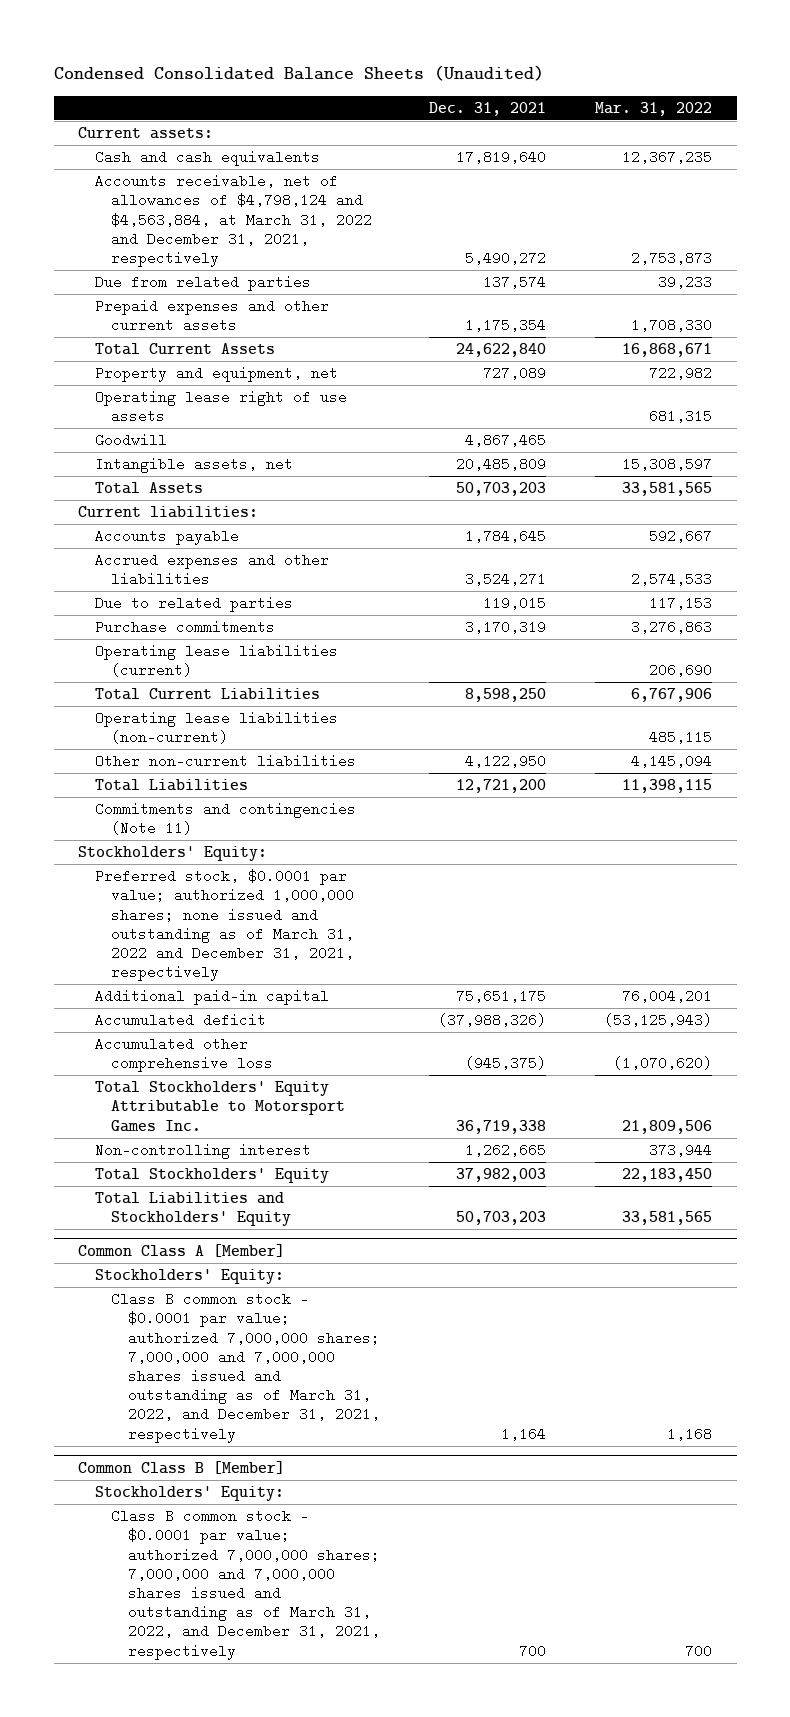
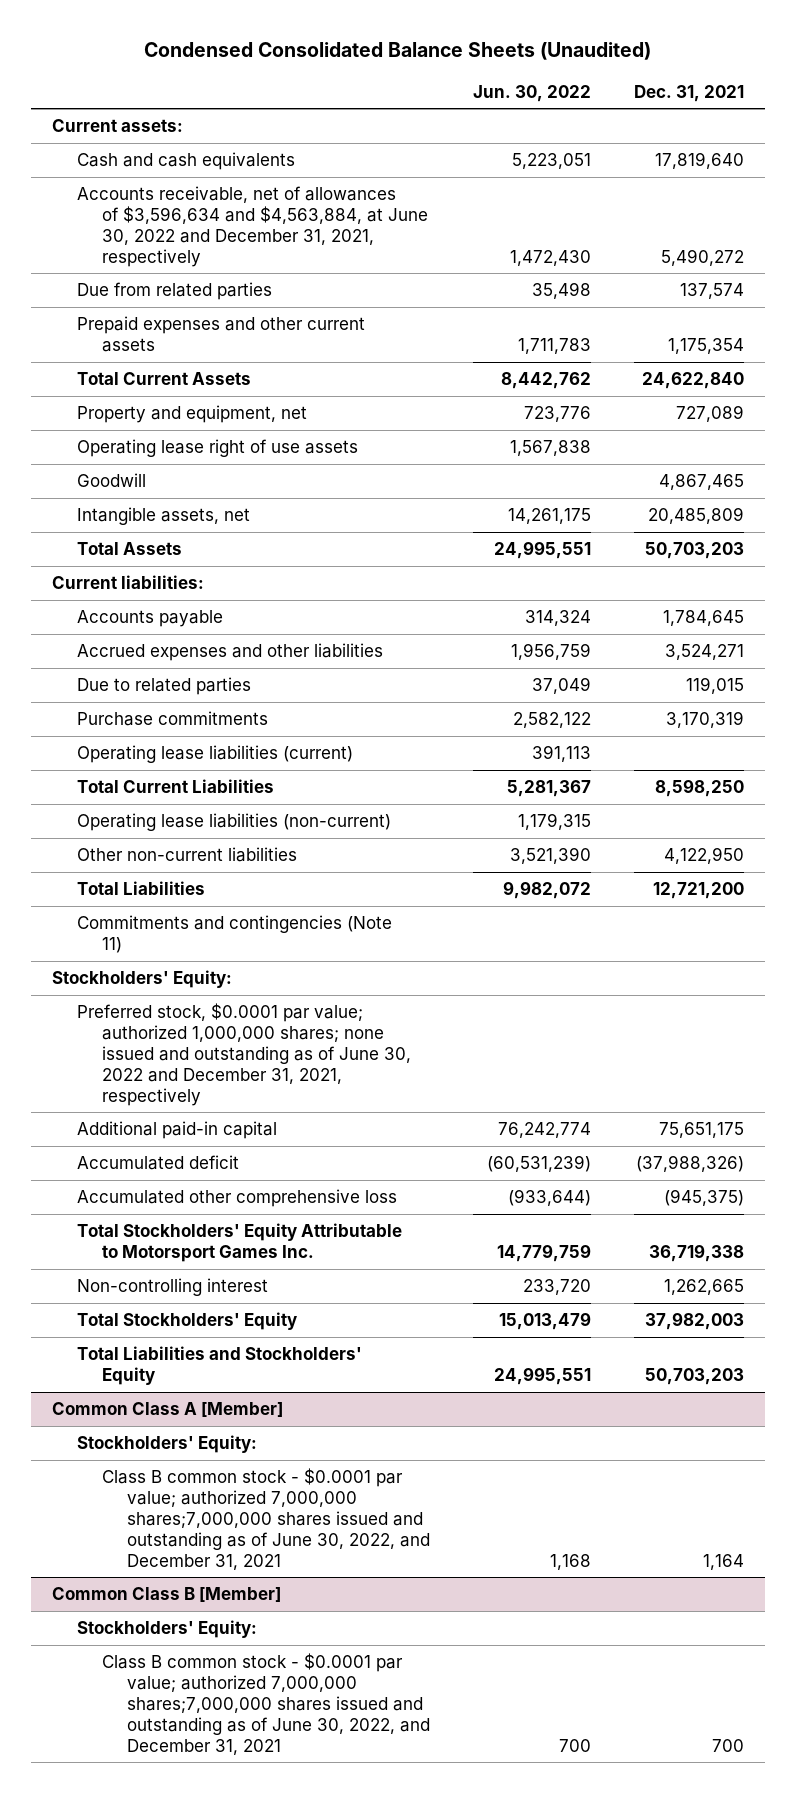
[595,101,713,116] Mar. 31, 2022 -> none
none -> [472,84,591,102] Jun. 30, 2022
[94,174,373,267] Accounts receivable, net of allowances of $4,798,124 and $4,563,884, at March 31, 2022 and December 31, 2021, respectively -> [77,186,428,267] Accounts receivable, net of allowances of $3,596,634 and $4,563,884, at June 30, 2022 and December 31, 2021, respectively
[94,869,355,982] Preferred stock, $0.0001 par value; authorized 1,000,000 shares; none issued and outstanding as of March 31, 2022 and December 31, 2021, respectively -> [77,1003,411,1106] Preferred stock, $0.0001 par value; authorized 1,000,000 shares; none issued and outstanding as of June 30, 2022 and December 31, 2021, respectively
[111,1292,380,1443] Class B common stock - $0.0001 par value; authorized 7,000,000 shares; 7,000,000 and 7,000,000 shares issued and outstanding as of March 31, 2022, and December 31, 2021, respectively -> [101,1468,430,1570] Class B common stock - $0.0001 par value; authorized 7,000,000 shares;7,000,000 shares issued and outstanding as of June 30, 2022, and December 31, 2021
[111,1509,380,1660] Class B common stock - $0.0001 par value; authorized 7,000,000 shares; 7,000,000 and 7,000,000 shares issued and outstanding as of March 31, 2022, and December 31, 2021, respectively -> [101,1653,430,1755] Class B common stock - $0.0001 par value; authorized 7,000,000 shares;7,000,000 shares issued and outstanding as of June 30, 2022, and December 31, 2021

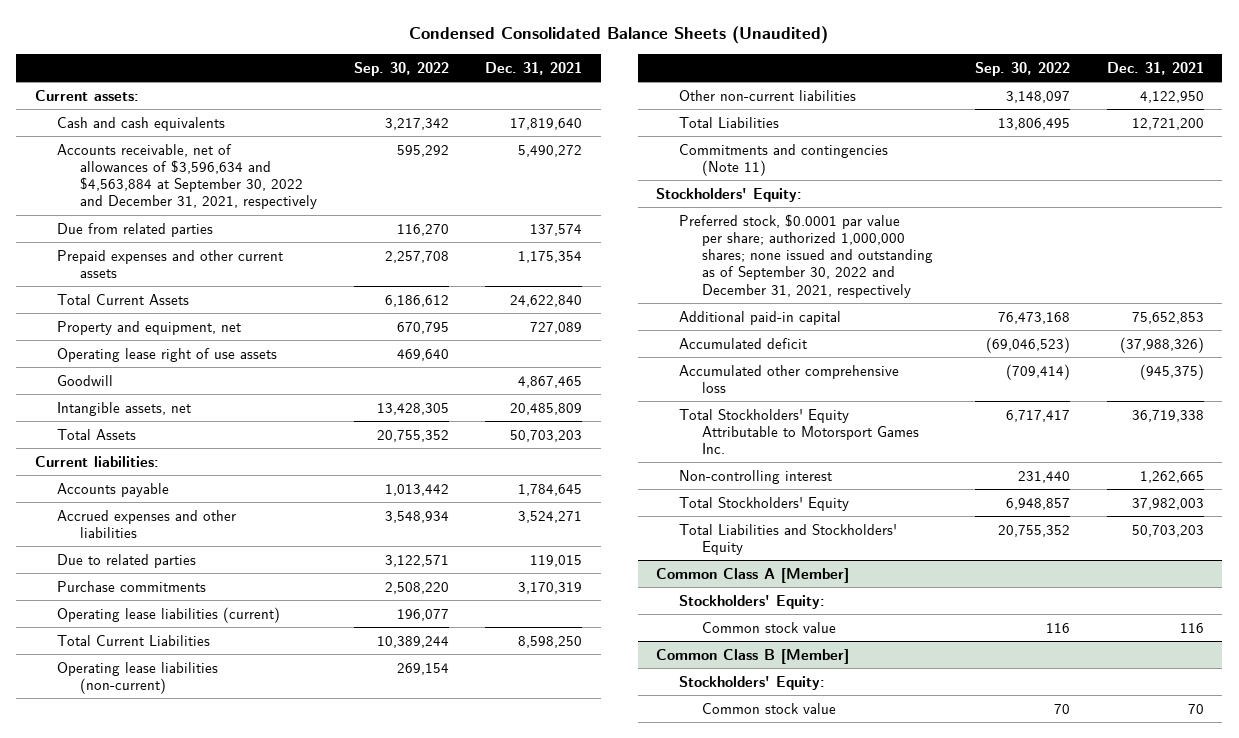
[472,84,591,102] Jun. 30, 2022 -> none
none -> [353,61,449,76] Sep. 30, 2022
[77,186,428,267] Accounts receivable, net of allowances of $3,596,634 and $4,563,884, at June 30, 2022 and December 31, 2021, respectively -> [57,143,317,210] Accounts receivable, net of allowances of $3,596,634 and $4,563,884 at September 30, 2022 and December 31, 2021, respectively
[77,1003,411,1106] Preferred stock, $0.0001 par value; authorized 1,000,000 shares; none issued and outstanding as of June 30, 2022 and December 31, 2021, respectively -> [678,213,933,298] Preferred stock, $0.0001 par value per share; authorized 1,000,000 shares; none issued and outstanding as of September 30, 2022 and December 31, 2021, respectively
[658,1122,744,1139] 75,651,175 -> [1132,311,1205,324] 75,652,853
[101,1468,430,1570] Class B common stock - $0.0001 par value; authorized 7,000,000 shares;7,000,000 shares issued and outstanding as of June 30, 2022, and December 31, 2021 -> none
none -> [701,621,836,633] Common stock value
[101,1653,430,1755] Class B common stock - $0.0001 par value; authorized 7,000,000 shares;7,000,000 shares issued and outstanding as of June 30, 2022, and December 31, 2021 -> none
none -> [701,702,836,714] Common stock value

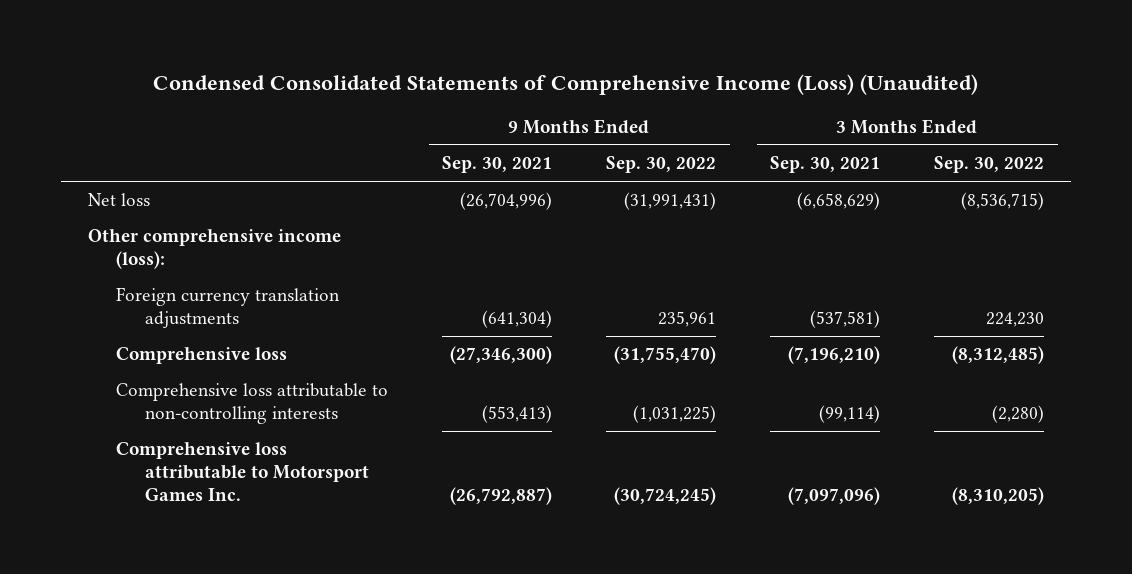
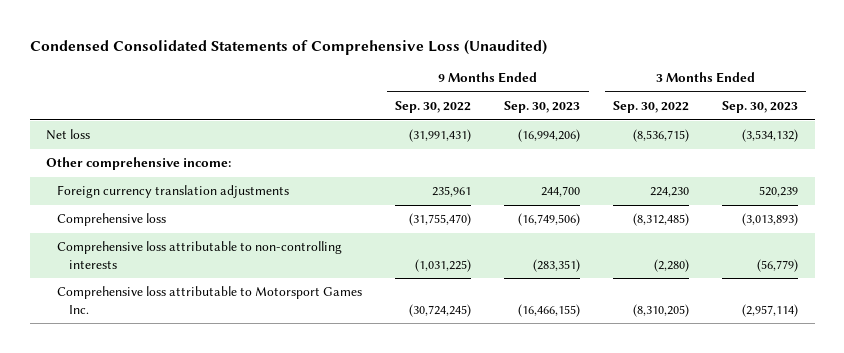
[152,73,978,95] Condensed Consolidated Statements of Comprehensive Income (Loss) (Unaudited) -> [29,39,547,55] Condensed Consolidated Statements of Comprehensive Loss (Unaudited)
[442,156,553,174] Sep. 30, 2021 -> none
[770,156,881,174] Sep. 30, 2021 -> none
none -> [504,101,581,114] Sep. 30, 2023
none -> [722,101,799,114] Sep. 30, 2023
[87,229,341,269] Other comprehensive income (loss): -> [46,157,232,171] Other comprehensive income:

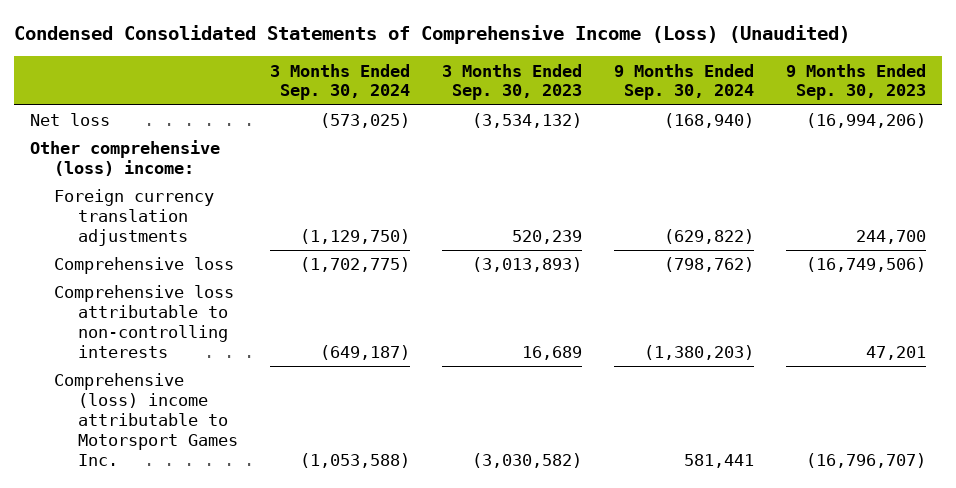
[29,39,547,55] Condensed Consolidated Statements of Comprehensive Loss (Unaudited) -> [14,24,851,44] Condensed Consolidated Statements of Comprehensive Income (Loss) (Unaudited)
[395,101,472,114] Sep. 30, 2022 -> none
[613,101,690,114] Sep. 30, 2022 -> none
none -> [269,63,410,101] 3 Months Ended Sep. 30, 2024
none -> [613,63,754,101] 9 Months Ended Sep. 30, 2024
[46,157,232,171] Other comprehensive income: -> [30,140,221,177] Other comprehensive (loss) income:
[533,258,581,272] (283,351) -> [865,345,926,360] 47,201
[757,258,799,272] (56,779) -> [521,345,582,360] 16,689
[57,286,363,314] Comprehensive loss attributable to Motorsport Games Inc. -> [53,373,238,466] Comprehensive (loss) income attributable to Motorsport Games Inc.
[518,303,581,317] (16,466,155) -> [805,452,926,468] (16,796,707)
[742,303,799,317] (2,957,114) -> [471,452,582,468] (3,030,582)

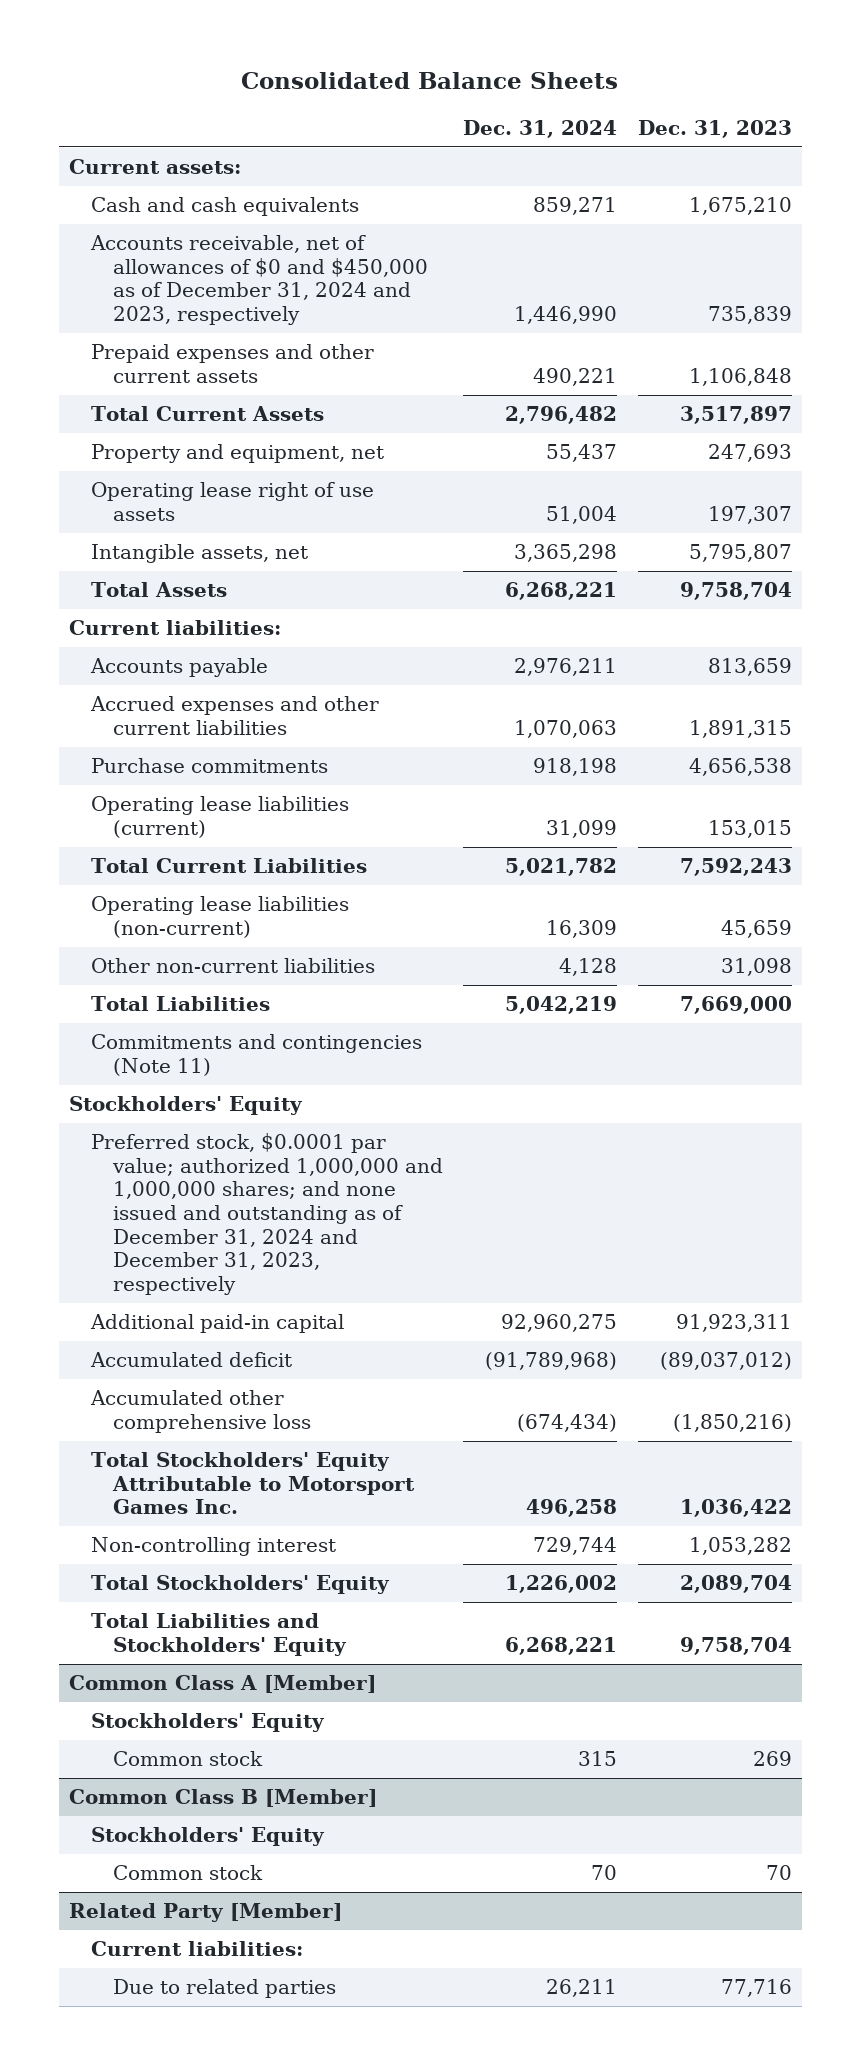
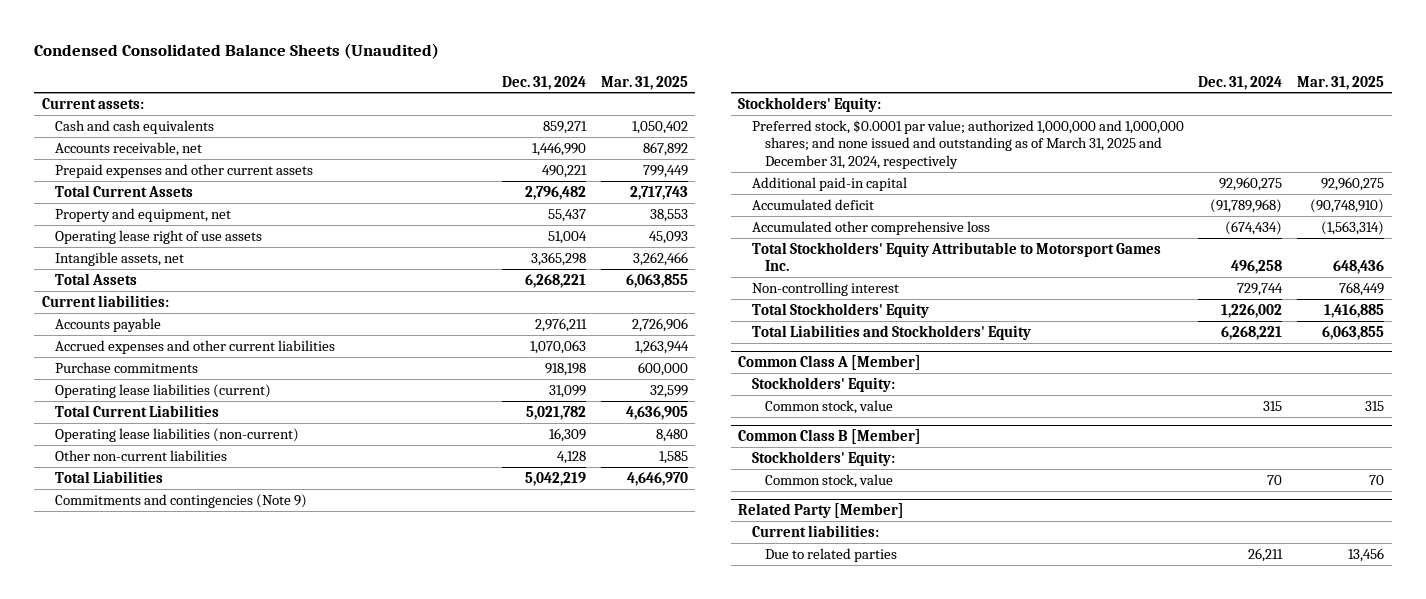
[241,72,619,90] Consolidated Balance Sheets -> [34,43,440,60] Condensed Consolidated Balance Sheets (Unaudited)
[637,119,792,138] Dec. 31, 2023 -> none
none -> [600,75,688,90] Mar. 31, 2025
[90,235,428,326] Accounts receivable, net of allowances of $0 and $450,000 as of December 31, 2024 and 2023, respectively -> [55,141,203,156] Accounts receivable, net
[91,1034,423,1076] Commitments and contingencies (Note 11) -> [55,493,308,508] Commitments and contingencies (Note 9)
[69,1096,304,1116] Stockholders' Equity -> [738,96,882,112] Stockholders' Equity:
[91,1133,443,1295] Preferred stock, $0.0001 par value; authorized 1,000,000 and 1,000,000 shares; and none issued and outstanding as of December 31, 2024 and December 31, 2023, respectively -> [751,119,1184,169] Preferred stock, $0.0001 par value; authorized 1,000,000 and 1,000,000 shares; and none issued and outstanding as of March 31, 2025 and December 31, 2024, respectively
[91,1713,326,1733] Stockholders' Equity -> [751,376,895,392] Stockholders' Equity:
[112,1751,263,1767] Common stock -> [765,399,894,414] Common stock, value
[91,1827,326,1847] Stockholders' Equity -> [751,450,895,466] Stockholders' Equity:
[112,1865,263,1881] Common stock -> [765,473,894,488] Common stock, value

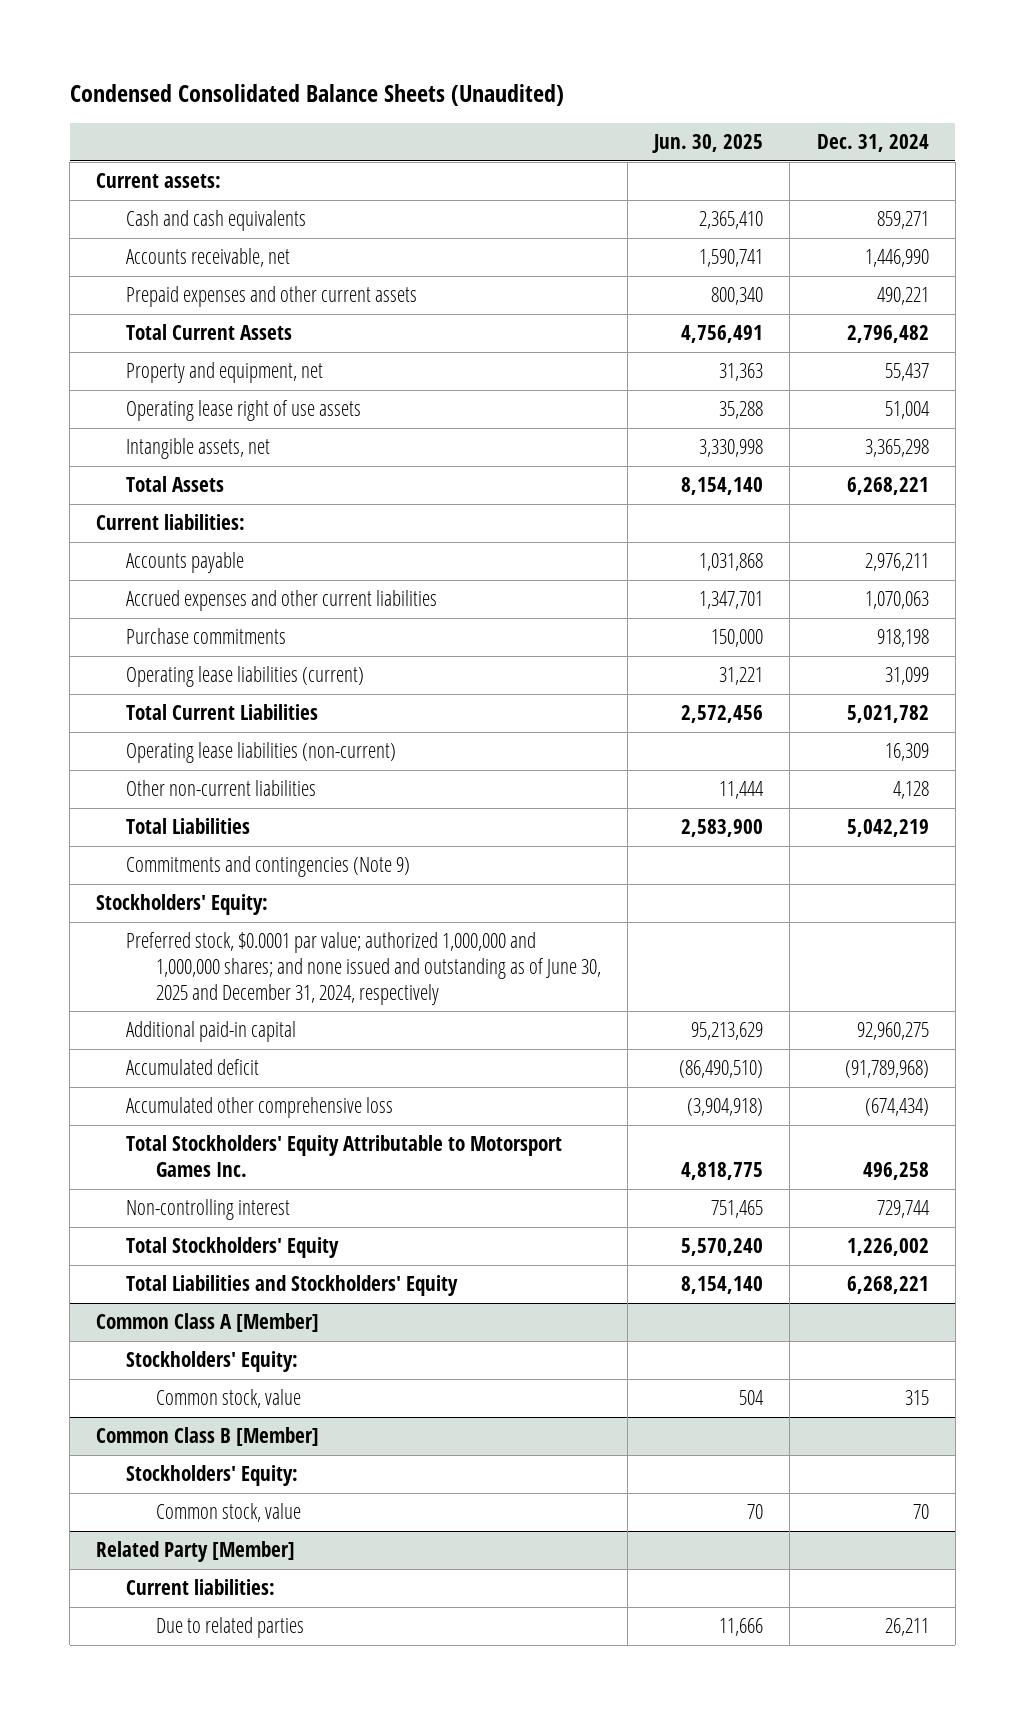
[600,75,688,90] Mar. 31, 2025 -> none
none -> [652,133,764,153] Jun. 30, 2025
[751,119,1184,169] Preferred stock, $0.0001 par value; authorized 1,000,000 and 1,000,000 shares; and none issued and outstanding as of March 31, 2025 and December 31, 2024, respectively -> [126,932,601,1005] Preferred stock, $0.0001 par value; authorized 1,000,000 and 1,000,000 shares; and none issued and outstanding as of June 30, 2025 and December 31, 2024, respectively

